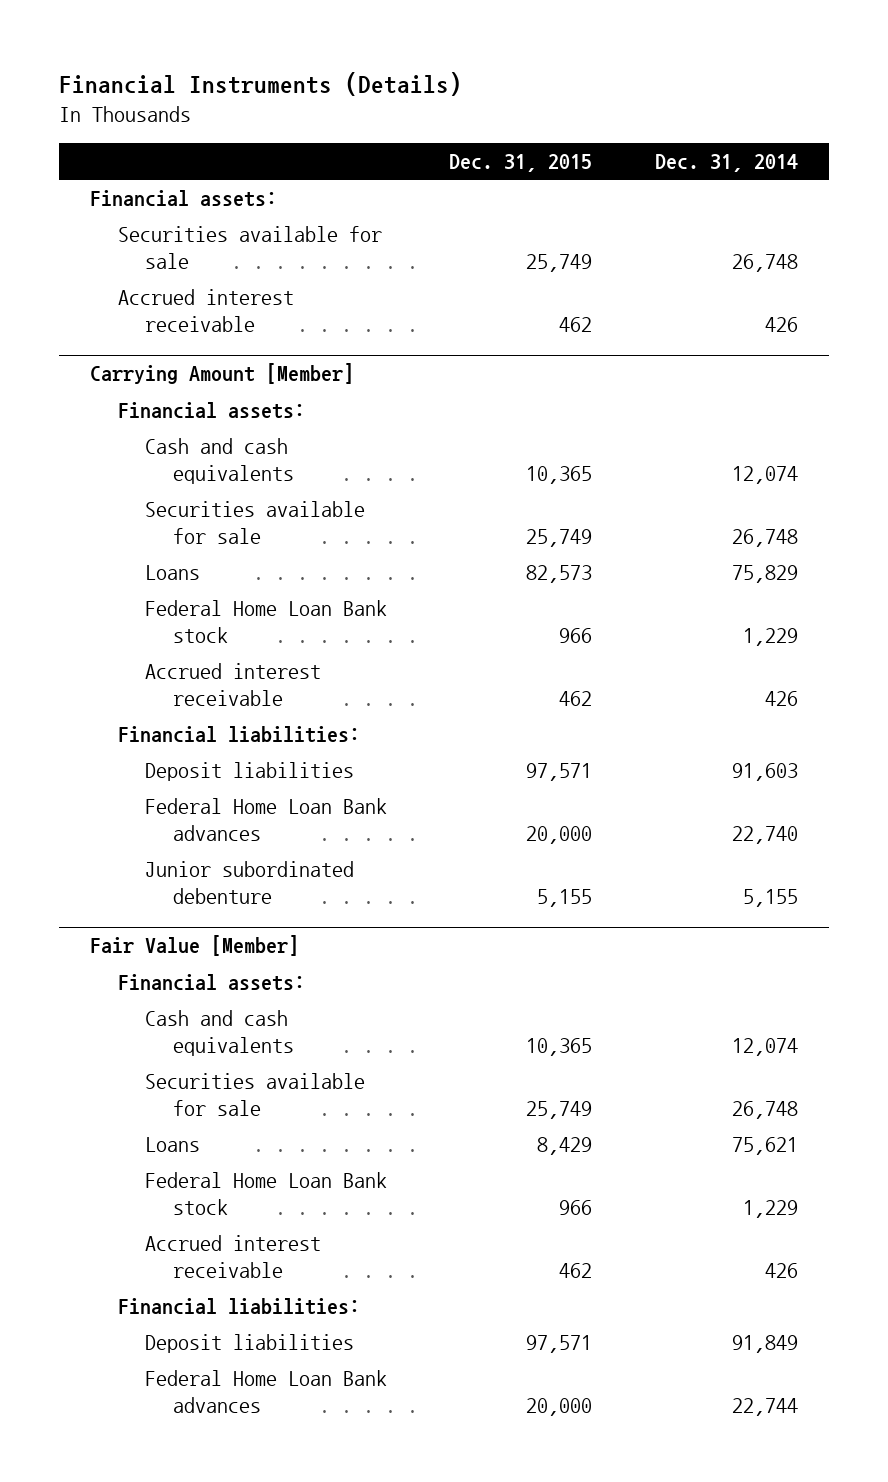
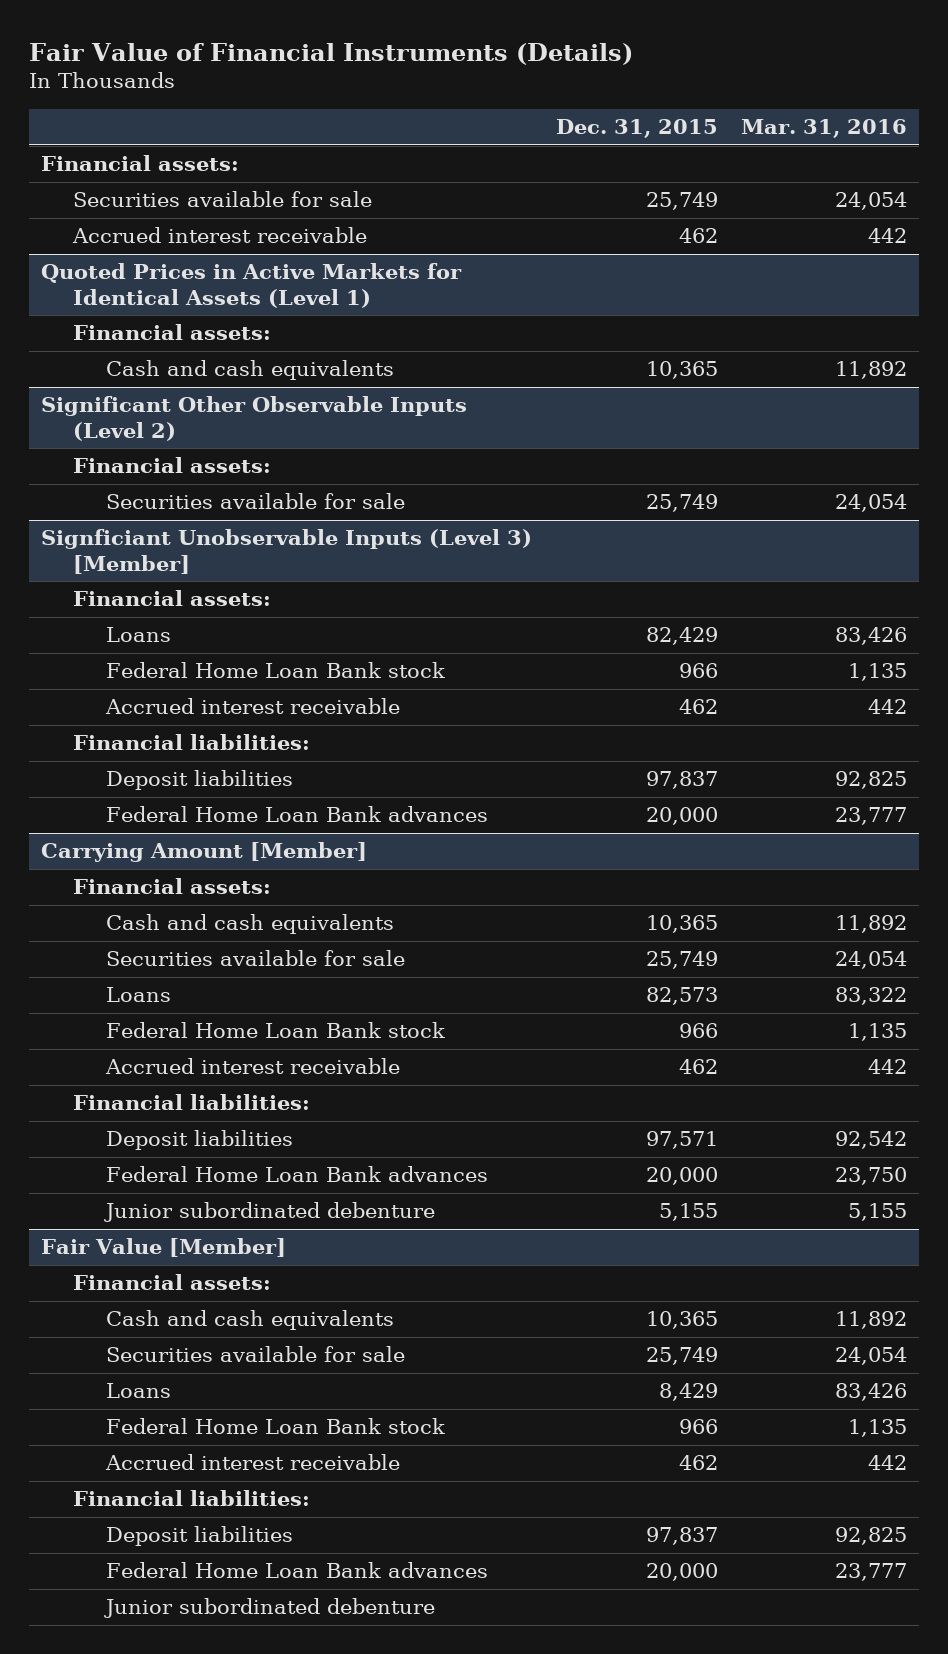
[58,72,462,97] Financial Instruments (Details) -> [28,42,633,65] Fair Value of Financial Instruments (Details)
[654,153,798,172] Dec. 31, 2014 -> none
none -> [741,119,908,139] Mar. 31, 2016
none -> [40,263,462,308] Quoted Prices in Active Markets for Identical Assets (Level 1)
none -> [73,324,272,341] Financial assets:
none -> [105,360,394,381] Cash and cash equivalents
none -> [40,396,467,441] Significant Other Observable Inputs (Level 2)
none -> [73,457,272,474] Financial assets:
none -> [105,493,405,510] Securities available for sale
none -> [40,529,532,574] Signficiant Unobservable Inputs (Level 3) [Member]
none -> [73,590,272,607] Financial assets:
none -> [105,627,171,643] Loans
none -> [105,662,445,679] Federal Home Loan Bank stock
none -> [104,698,400,715] Accrued interest receivable
none -> [73,734,311,751] Financial liabilities:
none -> [105,770,293,791] Deposit liabilities
none -> [105,806,488,823] Federal Home Loan Bank advances
[526,1334,593,1353] 97,571 -> [645,1527,718,1546] 97,837
none -> [103,1598,435,1619] Junior subordinated debenture

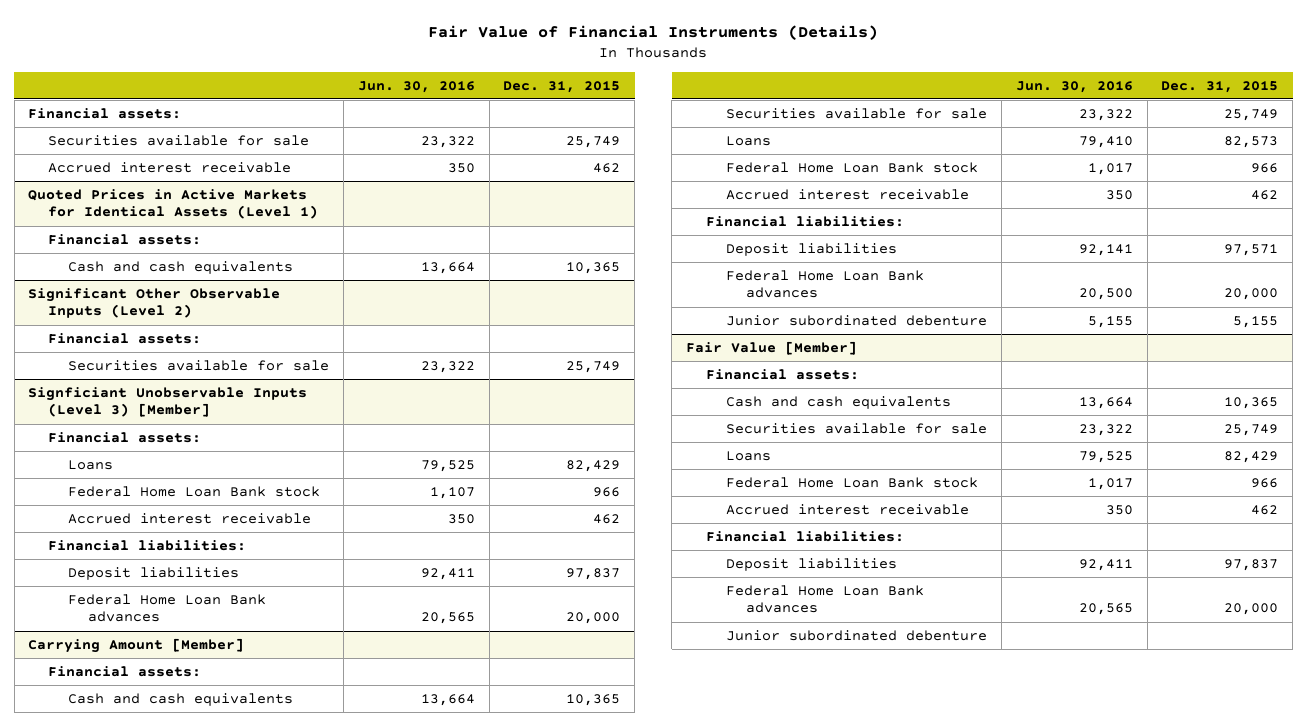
[741,119,908,139] Mar. 31, 2016 -> none
none -> [357,80,475,93] Jun. 30, 2016
[658,1383,718,1402] 8,429 -> [1224,450,1279,463] 82,429

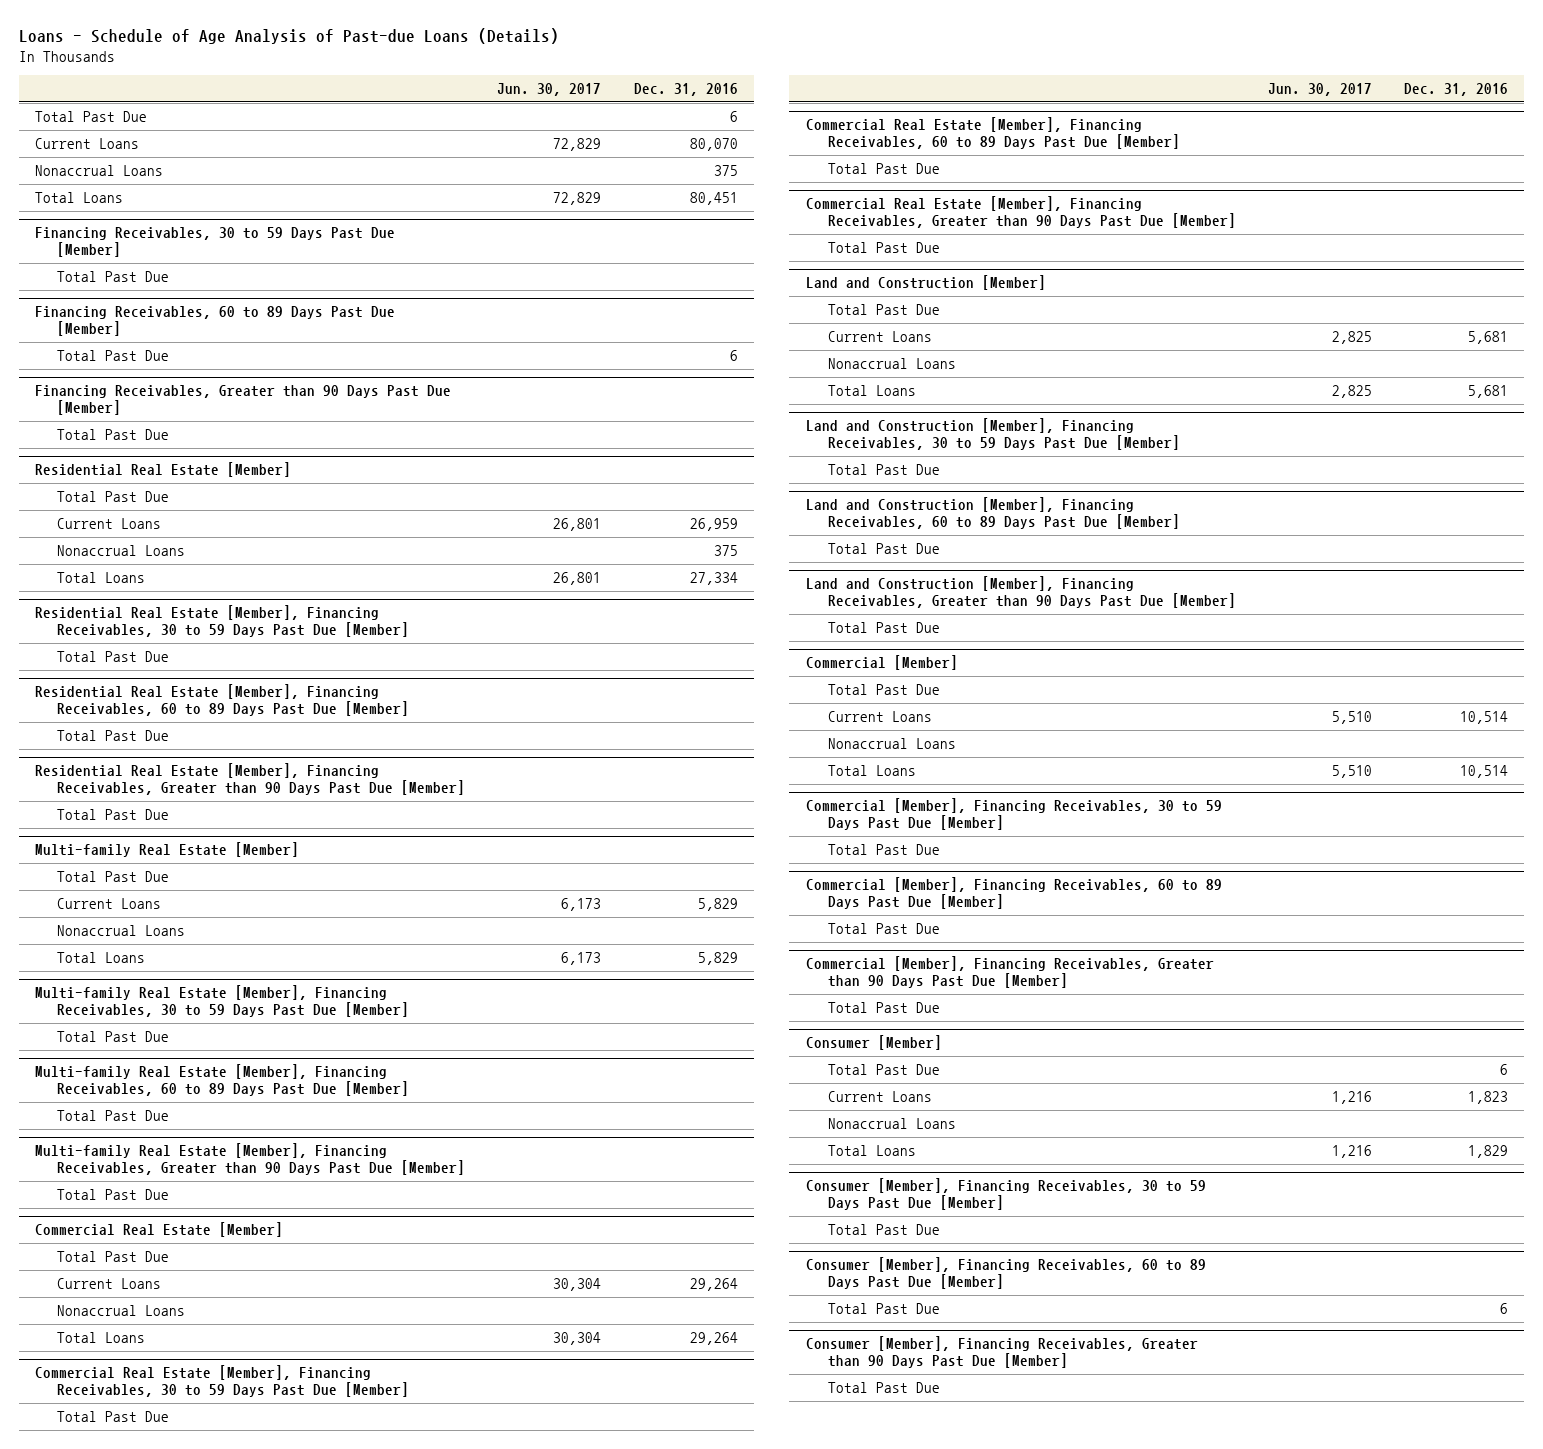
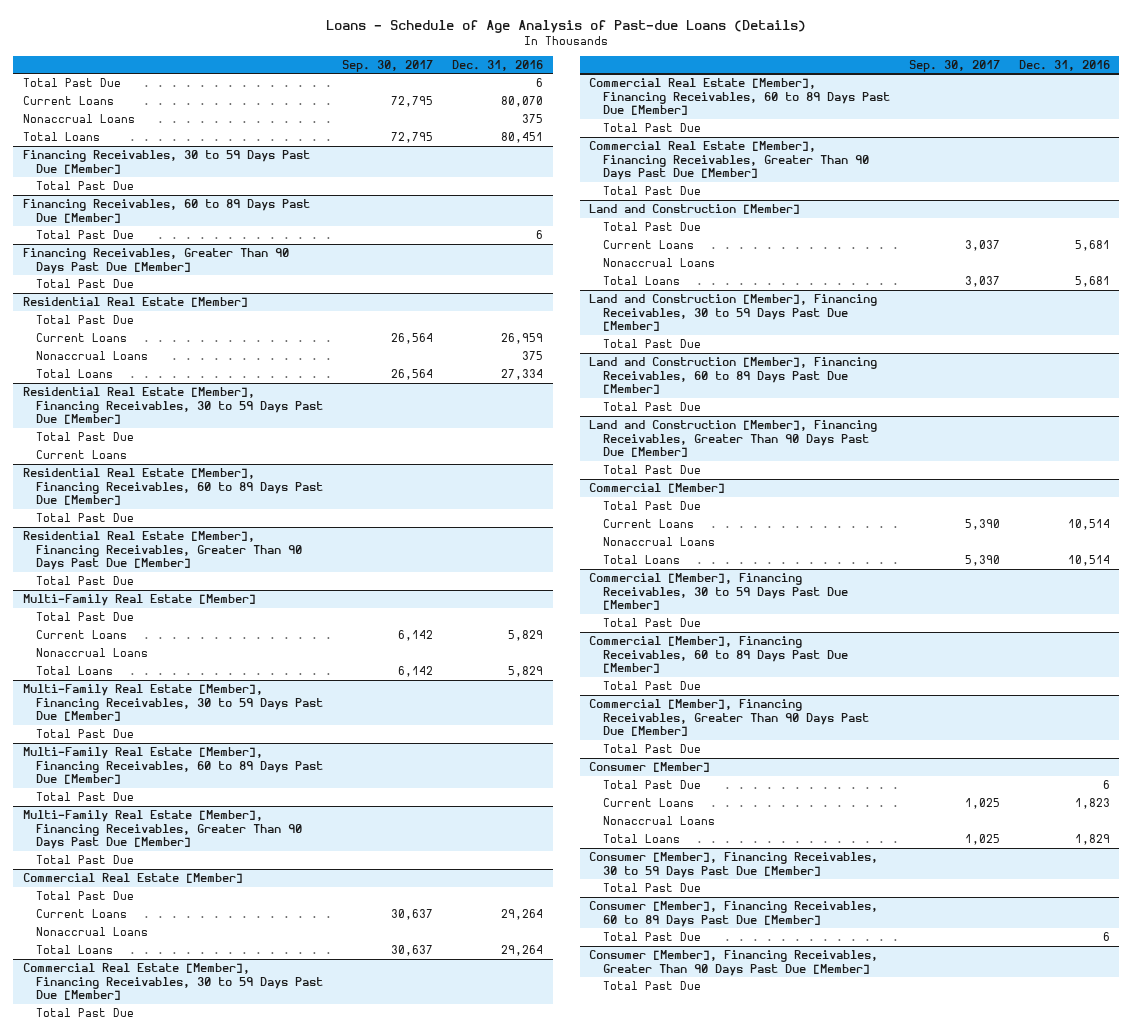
[497,83,602,97] Jun. 30, 2017 -> none
none -> [341,59,433,72] Sep. 30, 2017
[35,385,452,415] Financing Receivables, Greater than 90 Days Past Due [Member] -> [22,248,289,274] Financing Receivables, Greater Than 90 Days Past Due [Member]
none -> [35,450,127,460] Current Loans
[35,763,466,795] Residential Real Estate [Member], Financing Receivables, Greater than 90 Days Past Due [Member] -> [22,531,302,571] Residential Real Estate [Member], Financing Receivables, Greater Than 90 Days Past Due [Member]
[35,842,300,858] Multi-family Real Estate [Member] -> [22,594,256,607] Multi-Family Real Estate [Member]
[35,985,410,1017] Multi-family Real Estate [Member], Financing Receivables, 30 to 59 Days Past Due [Member] -> [22,684,323,722] Multi-Family Real Estate [Member], Financing Receivables, 30 to 59 Days Past Due [Member]
[35,1064,410,1096] Multi-family Real Estate [Member], Financing Receivables, 60 to 89 Days Past Due [Member] -> [22,747,323,785] Multi-Family Real Estate [Member], Financing Receivables, 60 to 89 Days Past Due [Member]
[35,1143,466,1175] Multi-family Real Estate [Member], Financing Receivables, Greater than 90 Days Past Due [Member] -> [22,810,302,850] Multi-Family Real Estate [Member], Financing Receivables, Greater Than 90 Days Past Due [Member]
[805,196,1236,228] Commercial Real Estate [Member], Financing Receivables, Greater than 90 Days Past Due [Member] -> [589,141,869,181] Commercial Real Estate [Member], Financing Receivables, Greater Than 90 Days Past Due [Member]
[805,576,1236,608] Land and Construction [Member], Financing Receivables, Greater than 90 Days Past Due [Member] -> [589,420,878,458] Land and Construction [Member], Financing Receivables, Greater Than 90 Days Past Due [Member]
[805,956,1214,988] Commercial [Member], Financing Receivables, Greater than 90 Days Past Due [Member] -> [589,699,869,737] Commercial [Member], Financing Receivables, Greater Than 90 Days Past Due [Member]
[805,1336,1198,1368] Consumer [Member], Financing Receivables, Greater than 90 Days Past Due [Member] -> [589,950,879,976] Consumer [Member], Financing Receivables, Greater Than 90 Days Past Due [Member]

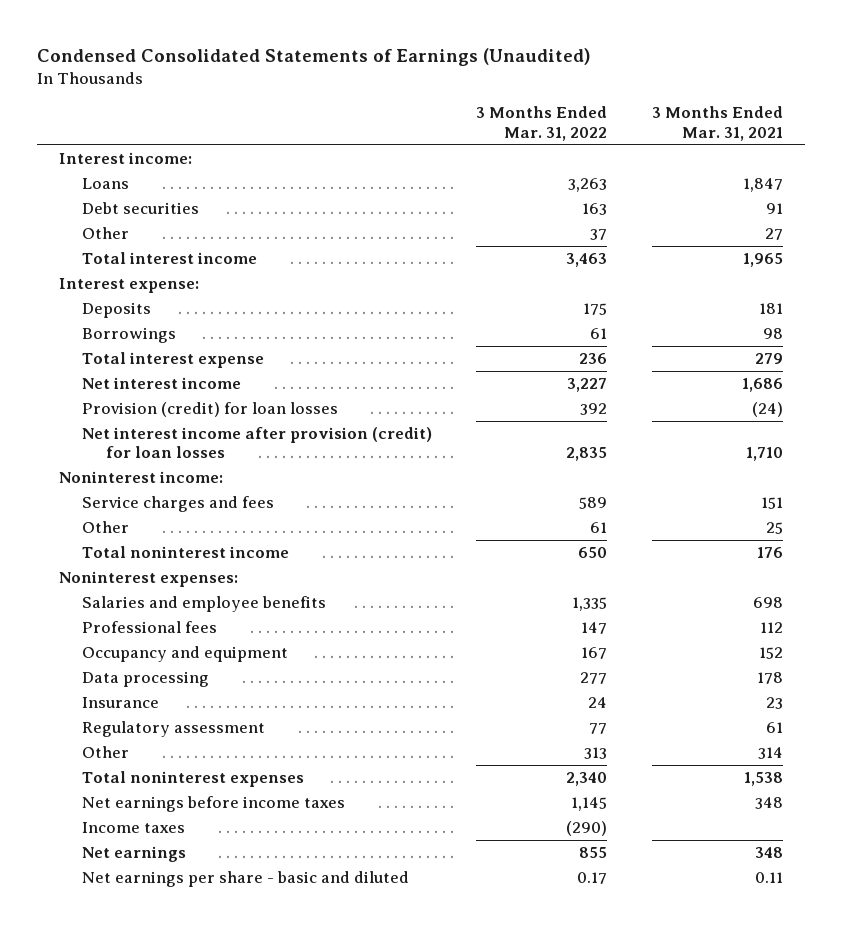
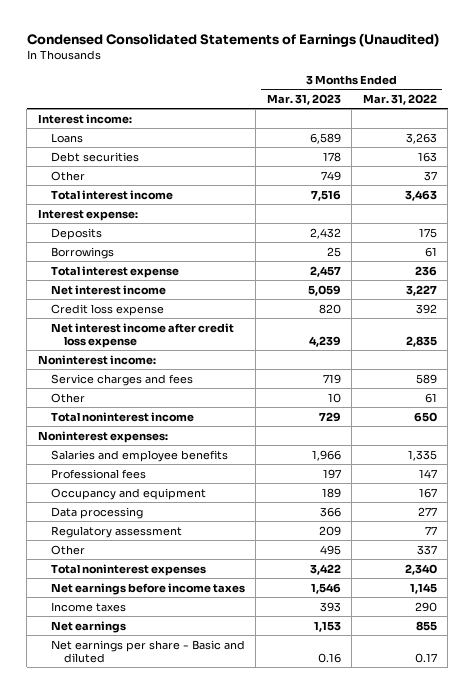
[651,106,783,141] 3 Months Ended Mar. 31, 2021 -> none
none -> [266,94,341,106] Mar. 31, 2023
[82,402,339,418] Provision (credit) for loan losses -> [51,303,165,316] Credit loss expense
[82,427,433,459] Net interest income after provision (credit) for loan losses -> [51,322,235,348] Net interest income after credit loss expense
[82,697,160,709] Insurance -> none
[584,747,608,760] 313 -> [416,544,437,555] 337
[566,821,608,837] (290) -> [414,601,437,612] 290
[82,871,410,888] Net earnings per share - basic and diluted -> [51,639,246,663] Net earnings per share - Basic and diluted

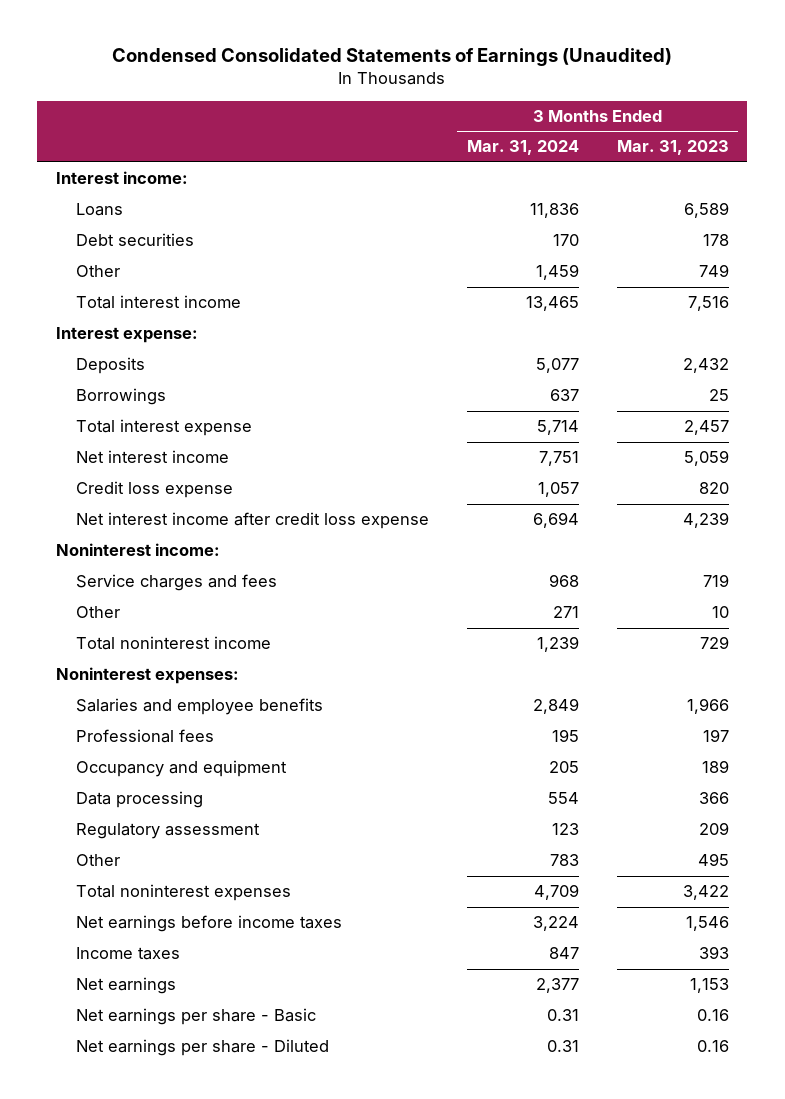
[362,94,437,106] Mar. 31, 2022 -> none
none -> [466,140,579,156] Mar. 31, 2024
[51,639,246,663] Net earnings per share - Basic and diluted -> [75,1008,316,1026] Net earnings per share - Basic
none -> [75,1039,329,1057] Net earnings per share - Diluted

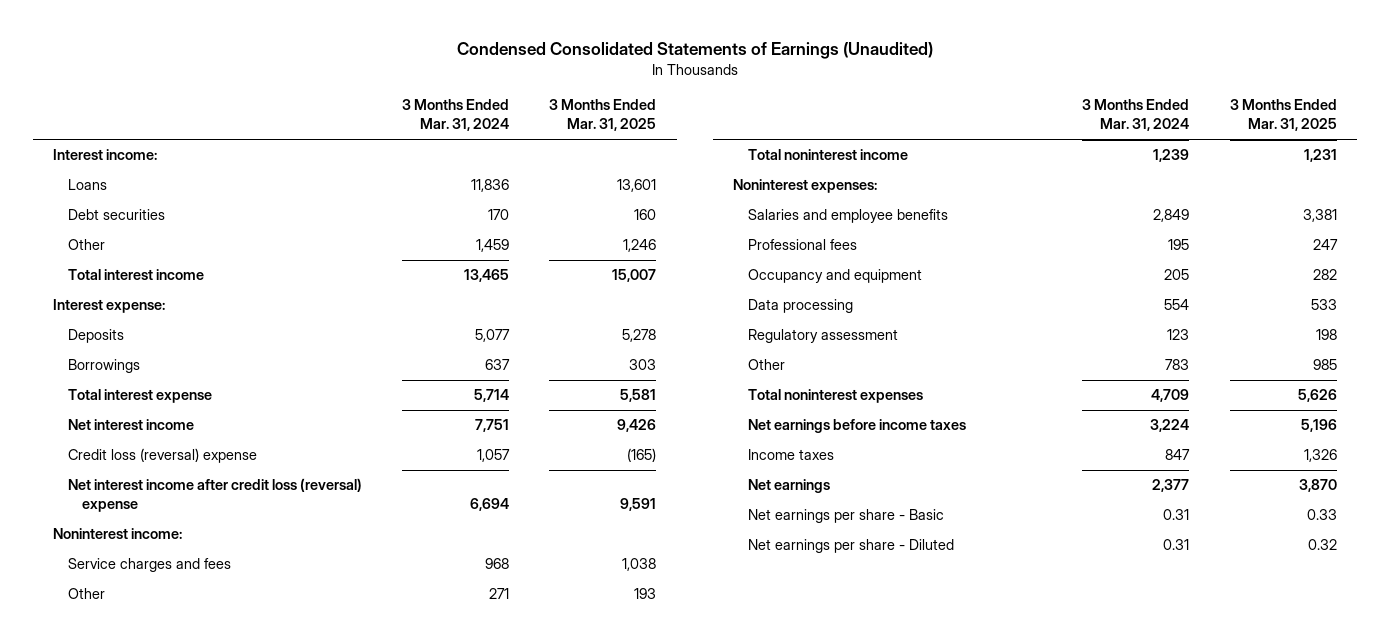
[616,140,729,156] Mar. 31, 2023 -> none
none -> [549,99,657,132] 3 Months Ended Mar. 31, 2025
[75,481,233,499] Credit loss expense -> [67,448,257,464] Credit loss (reversal) expense
[75,512,429,530] Net interest income after credit loss expense -> [67,478,362,513] Net interest income after credit loss (reversal) expense

